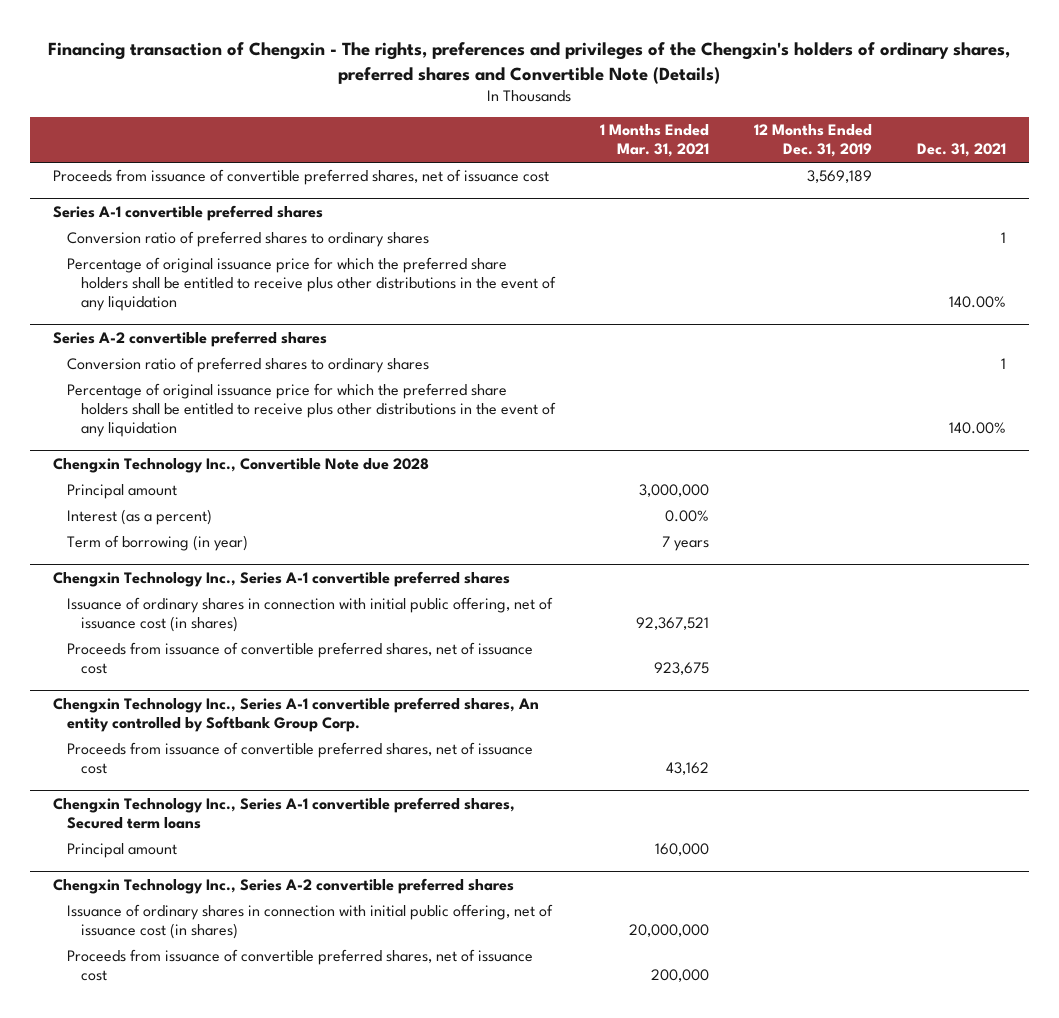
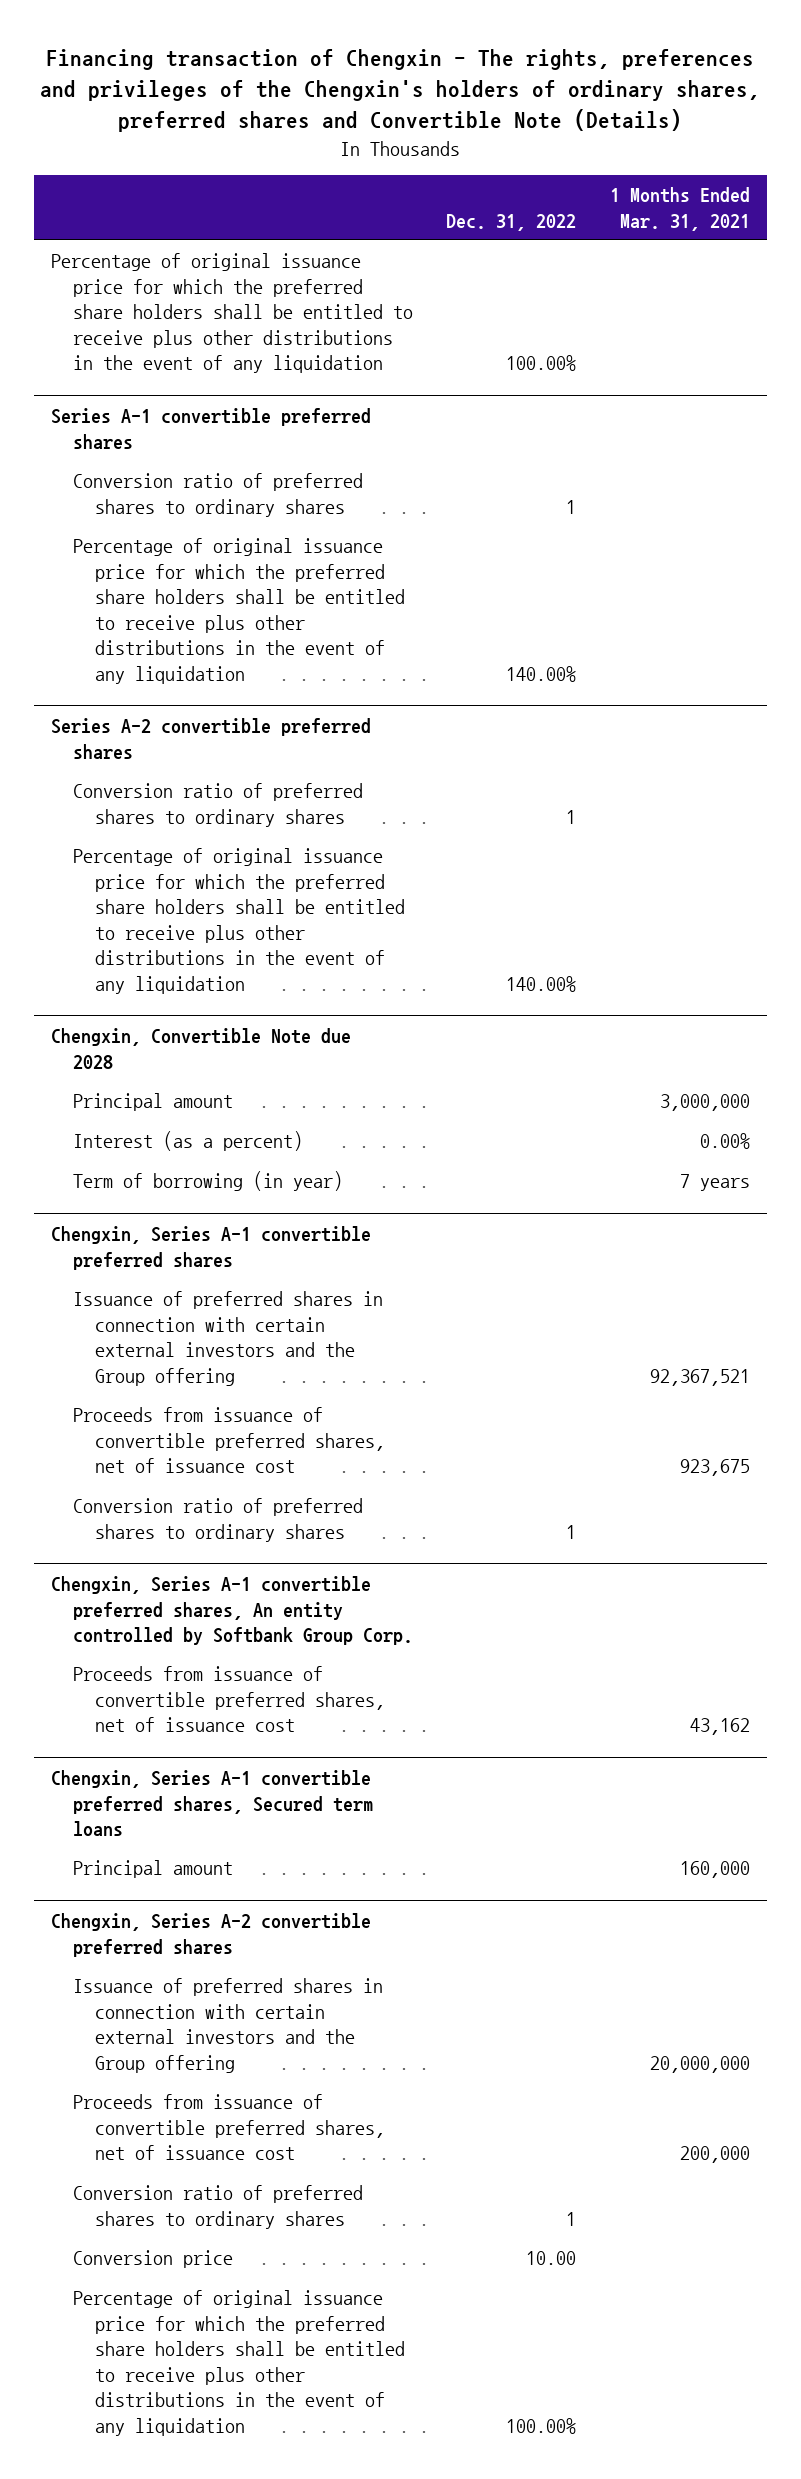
[754,124,873,158] 12 Months Ended Dec. 31, 2019 -> none
[917,143,1007,158] Dec. 31, 2021 -> none
none -> [446,213,577,231] Dec. 31, 2022
[52,169,549,186] Proceeds from issuance of convertible preferred shares, net of issuance cost -> none
none -> [50,253,413,374] Percentage of original issuance price for which the preferred share holders shall be entitled to receive plus other distributions in the event of any liquidation
[52,457,429,473] Chengxin Technology Inc., Convertible Note due 2028 -> [50,1027,351,1069] Chengxin, Convertible Note due 2028
[52,570,510,587] Chengxin Technology Inc., Series A-1 convertible preferred shares -> [50,1225,371,1270] Chengxin, Series A-1 convertible preferred shares
[66,597,553,633] Issuance of ordinary shares in connection with initial public offering, net of issuance cost (in shares) -> [72,1291,383,1386] Issuance of preferred shares in connection with certain external investors and the Group offering
none -> [72,1498,363,1542] Conversion ratio of preferred shares to ordinary shares
[52,696,539,732] Chengxin Technology Inc., Series A-1 convertible preferred shares, An entity controlled by Softbank Group Corp. -> [50,1575,413,1646] Chengxin, Series A-1 convertible preferred shares, An entity controlled by Softbank Group Corp.
[52,796,515,829] Chengxin Technology Inc., Series A-1 convertible preferred shares, Secured term loans -> [50,1769,373,1837] Chengxin, Series A-1 convertible preferred shares, Secured term loans
[52,877,514,894] Chengxin Technology Inc., Series A-2 convertible preferred shares -> [50,1912,371,1957] Chengxin, Series A-2 convertible preferred shares
[66,904,553,940] Issuance of ordinary shares in connection with initial public offering, net of issuance cost (in shares) -> [72,1978,383,2073] Issuance of preferred shares in connection with certain external investors and the Group offering
none -> [72,2185,363,2229] Conversion ratio of preferred shares to ordinary shares
none -> [72,2250,233,2269] Conversion price
none -> [72,2290,405,2437] Percentage of original issuance price for which the preferred share holders shall be entitled to receive plus other distributions in the event of any liquidation

